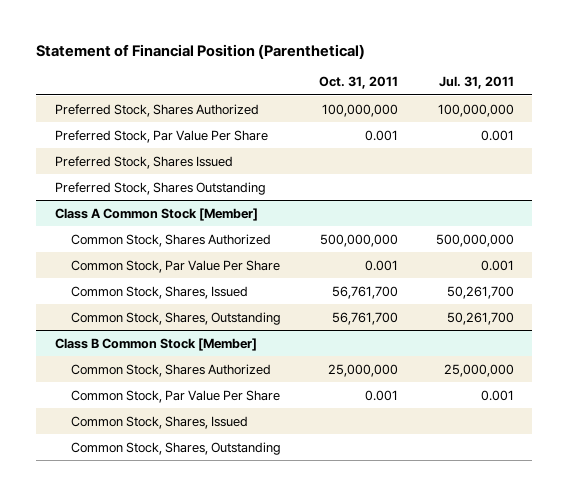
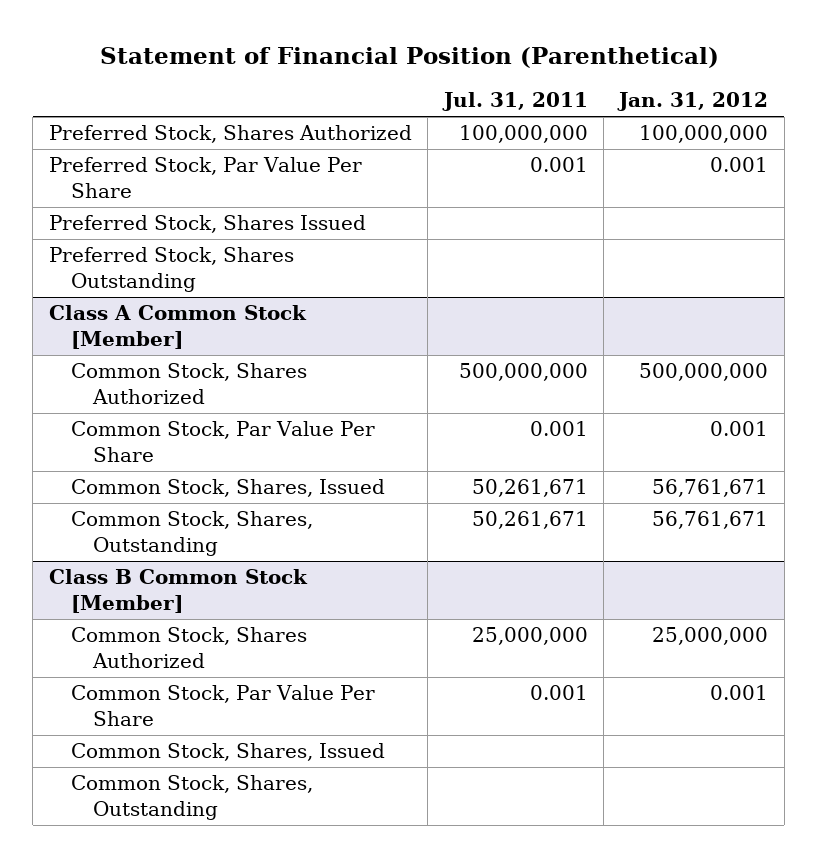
[318,76,398,90] Oct. 31, 2011 -> none
none -> [617,92,769,112] Jan. 31, 2012
[446,285,514,299] 50,261,700 -> [471,479,588,498] 50,261,671
[446,311,514,325] 50,261,700 -> [471,511,588,530] 50,261,671

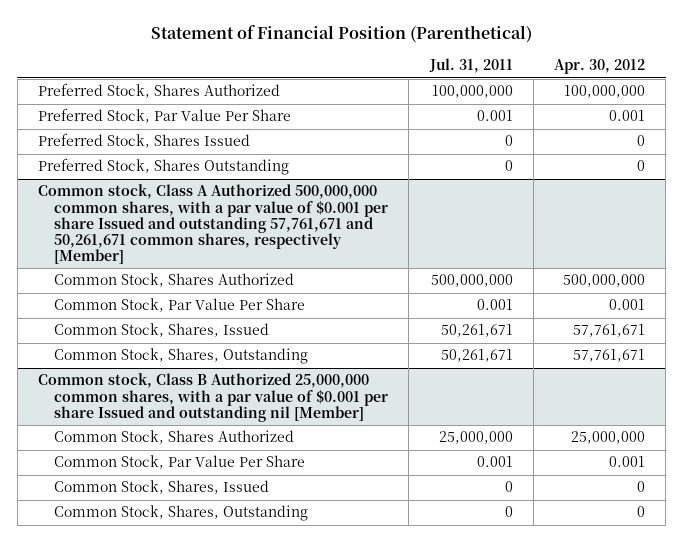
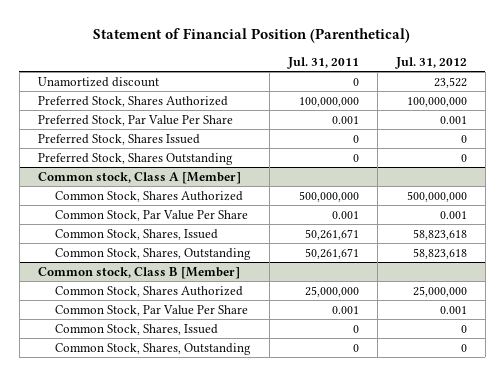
[553,59,645,75] Apr. 30, 2012 -> none
none -> [394,57,467,70] Jul. 31, 2012
none -> [37,76,159,87] Unamortized discount
[38,184,389,264] Common stock, Class A Authorized 500,000,000 common shares, with a par value of $0.001 per share Issued and outstanding 57,761,671 and 50,261,671 common shares, respectively [Member] -> none
none -> [37,171,241,184] Common stock, Class A [Member]
[38,373,389,422] Common stock, Class B Authorized 25,000,000 common shares, with a par value of $0.001 per share Issued and outstanding nil [Member] -> none
none -> [37,266,240,279] Common stock, Class B [Member]

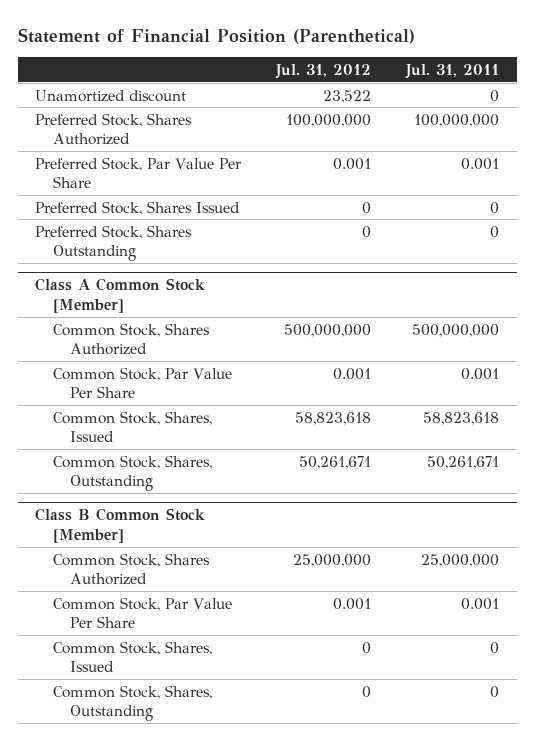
[37,171,241,184] Common stock, Class A [Member] -> [35,278,206,313] Class A Common Stock [Member]
[304,228,359,240] 50,261,671 -> [423,411,500,425] 58,823,618
[412,247,467,259] 58,823,618 -> [299,455,372,469] 50,261,671
[37,266,240,279] Common stock, Class B [Member] -> [35,508,206,543] Class B Common Stock [Member]

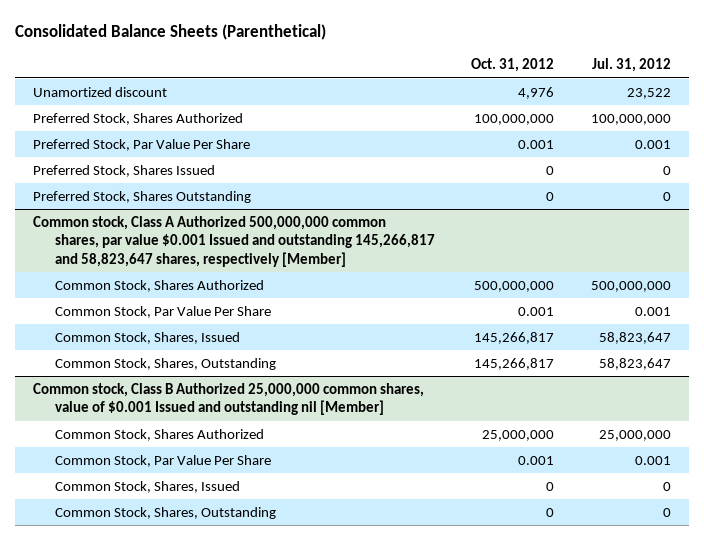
[17,27,415,44] Statement of Financial Position (Parenthetical) -> [15,24,327,41] Consolidated Balance Sheets (Parenthetical)
[405,63,500,79] Jul. 31, 2011 -> none
none -> [471,58,555,73] Oct. 31, 2012
[35,278,206,313] Class A Common Stock [Member] -> none
none -> [33,215,435,267] Common stock, Class A Authorized 500,000,000 common shares, par value $0.001 Issued and outstanding 145,266,817 and 58,823,647 shares, respectively [Member]
[35,508,206,543] Class B Common Stock [Member] -> none
[295,411,372,425] 58,823,618 -> [598,331,671,344] 58,823,647
[299,455,372,469] 50,261,671 -> [598,357,671,370] 58,823,647
none -> [33,382,425,416] Common stock, Class B Authorized 25,000,000 common shares, value of $0.001 Issued and outstanding nil [Member]

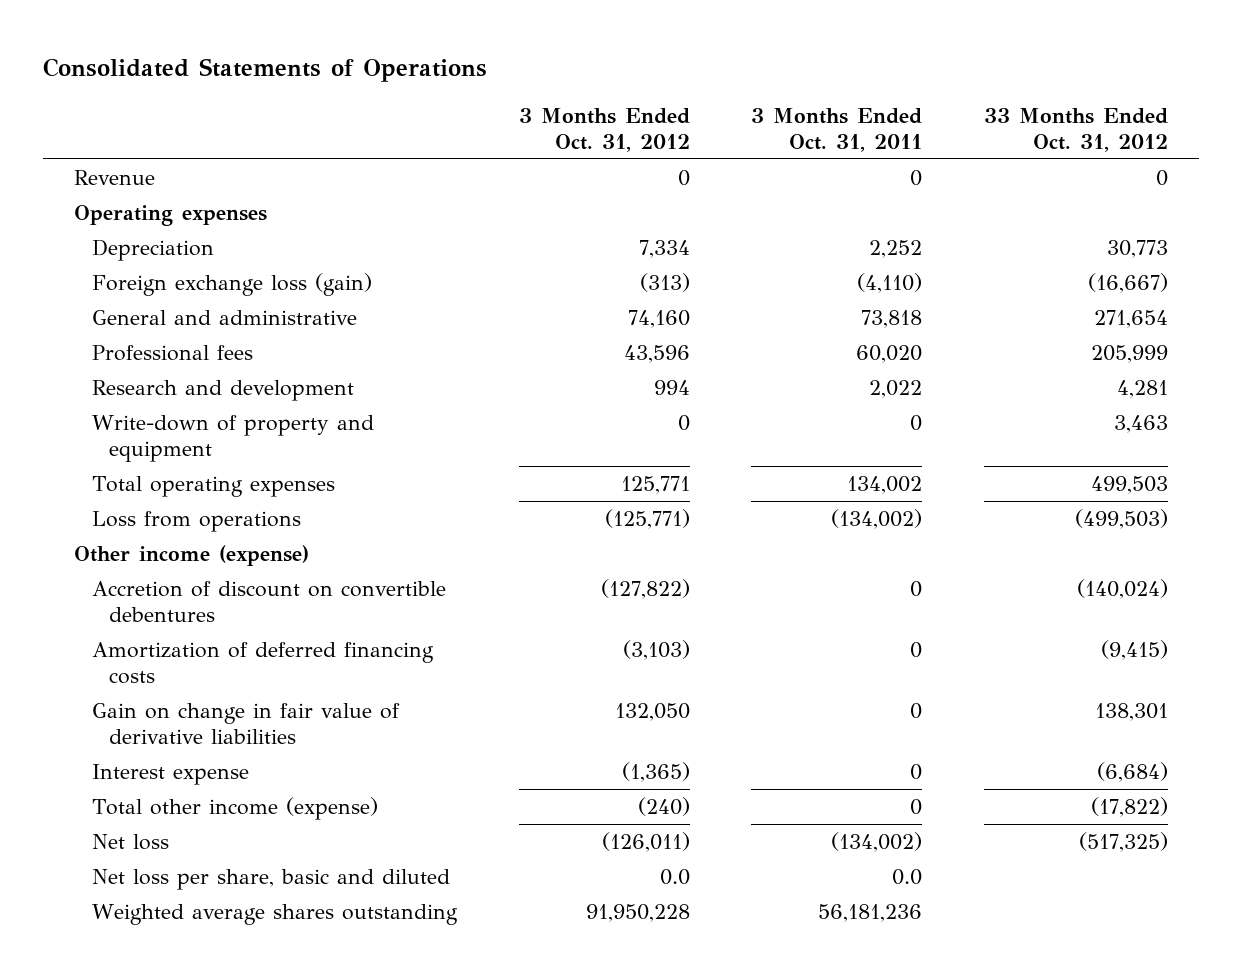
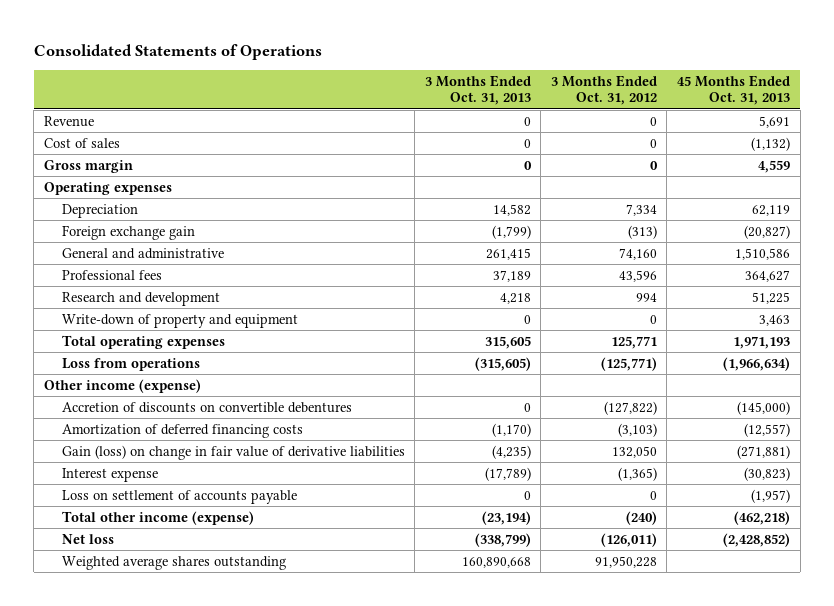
[751,107,923,152] 3 Months Ended Oct. 31, 2011 -> none
[984,107,1169,152] 33 Months Ended Oct. 31, 2012 -> none
none -> [424,75,531,106] 3 Months Ended Oct. 31, 2013
none -> [677,75,791,106] 45 Months Ended Oct. 31, 2013
none -> [43,137,120,148] Cost of sales
none -> [43,159,133,173] Gross margin
[91,272,372,296] Foreign exchange loss (gain) -> [61,224,195,240] Foreign exchange gain
[91,580,446,622] Accretion of discount on convertible debentures -> [61,401,352,413] Accretion of discounts on convertible debentures
[91,702,400,744] Gain on change in fair value of derivative liabilities -> [61,444,405,460] Gain (loss) on change in fair value of derivative liabilities
none -> [61,489,297,504] Loss on settlement of accounts payable
[91,868,450,890] Net loss per share, basic and diluted -> none

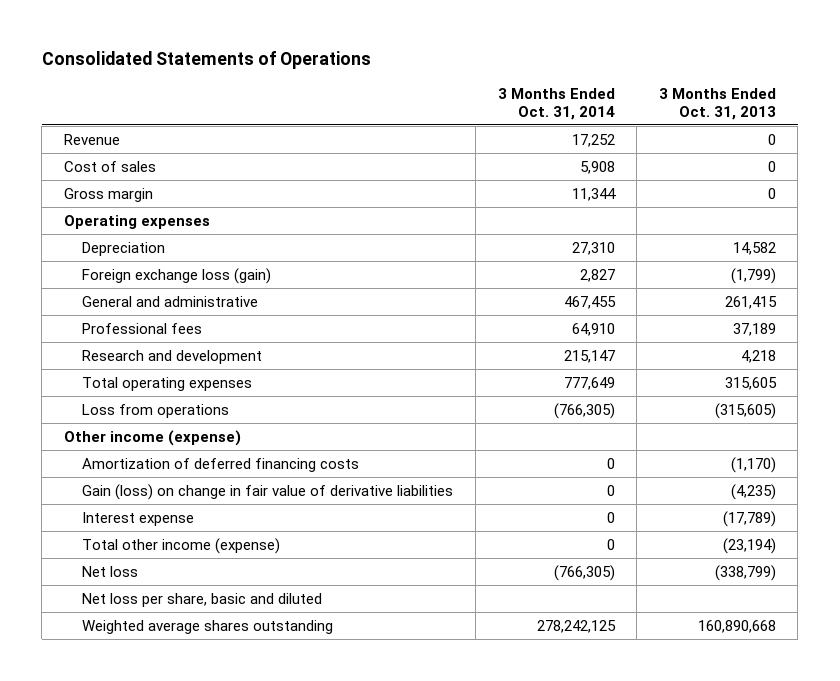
[550,75,657,106] 3 Months Ended Oct. 31, 2012 -> none
[677,75,791,106] 45 Months Ended Oct. 31, 2013 -> none
none -> [497,88,615,120] 3 Months Ended Oct. 31, 2014
[61,224,195,240] Foreign exchange gain -> [82,267,272,284] Foreign exchange loss (gain)
[61,313,298,328] Write-down of property and equipment -> none
[61,401,352,413] Accretion of discounts on convertible debentures -> none
[61,489,297,504] Loss on settlement of accounts payable -> none
none -> [82,592,323,607] Net loss per share, basic and diluted

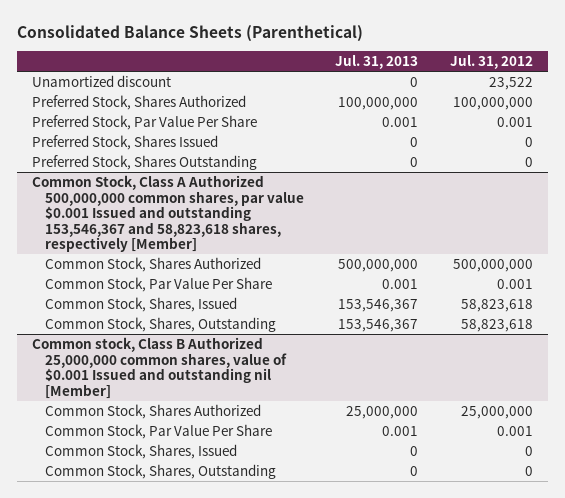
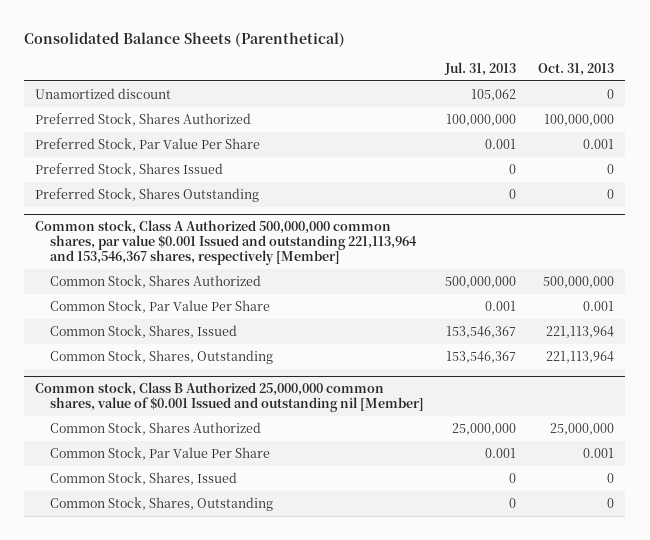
[449,54,533,69] Jul. 31, 2012 -> none
none -> [538,62,615,76] Oct. 31, 2013
[410,76,419,87] 0 -> [471,88,517,101] 105,062
[32,174,305,253] Common Stock, Class A Authorized 500,000,000 common shares, par value $0.001 Issued and outstanding 153,546,367 and 58,823,618 shares, respectively [Member] -> [35,220,417,266] Common stock, Class A Authorized 500,000,000 common shares, par value $0.001 Issued and outstanding 221,113,964 and 153,546,367 shares, respectively [Member]

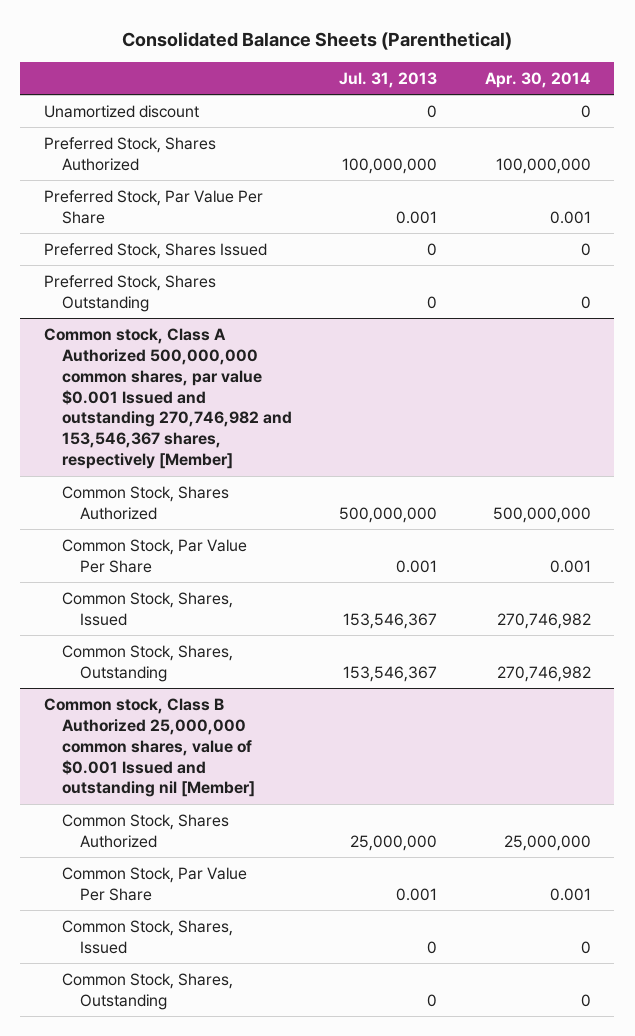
[538,62,615,76] Oct. 31, 2013 -> none
none -> [484,71,591,88] Apr. 30, 2014
[471,88,517,101] 105,062 -> [427,104,438,118] 0
[35,220,417,266] Common stock, Class A Authorized 500,000,000 common shares, par value $0.001 Issued and outstanding 221,113,964 and 153,546,367 shares, respectively [Member] -> [43,327,293,470] Common stock, Class A Authorized 500,000,000 common shares, par value $0.001 Issued and outstanding 270,746,982 and 153,546,367 shares, respectively [Member]

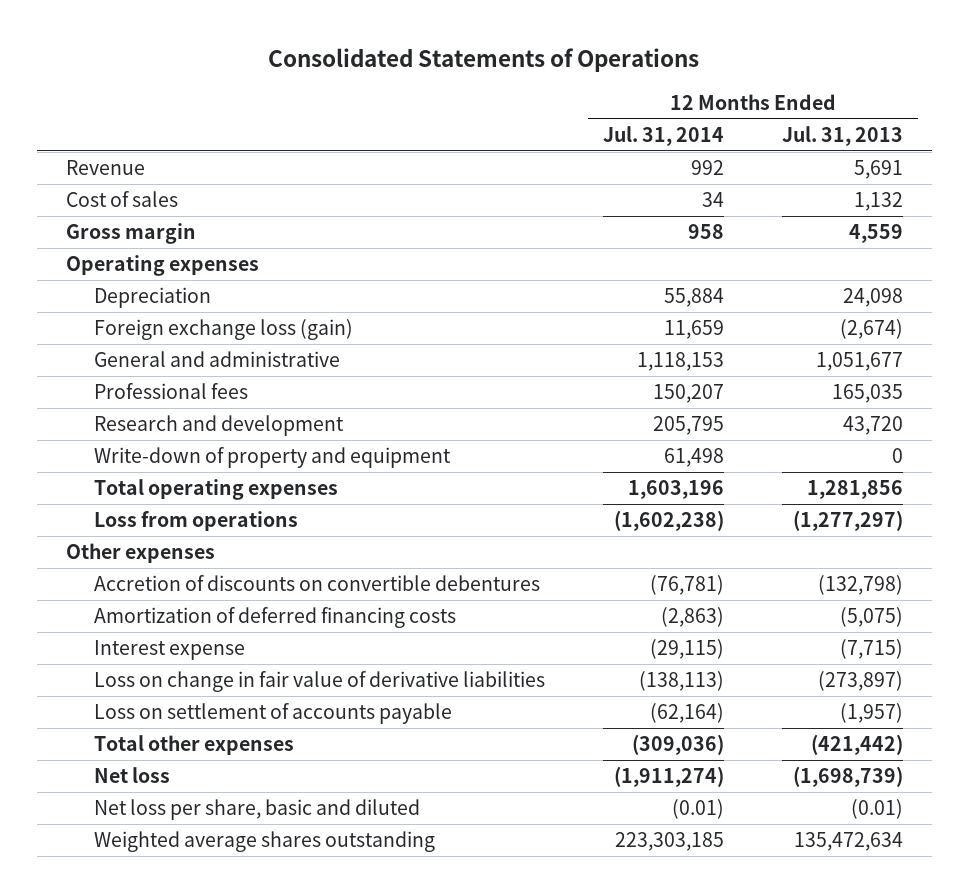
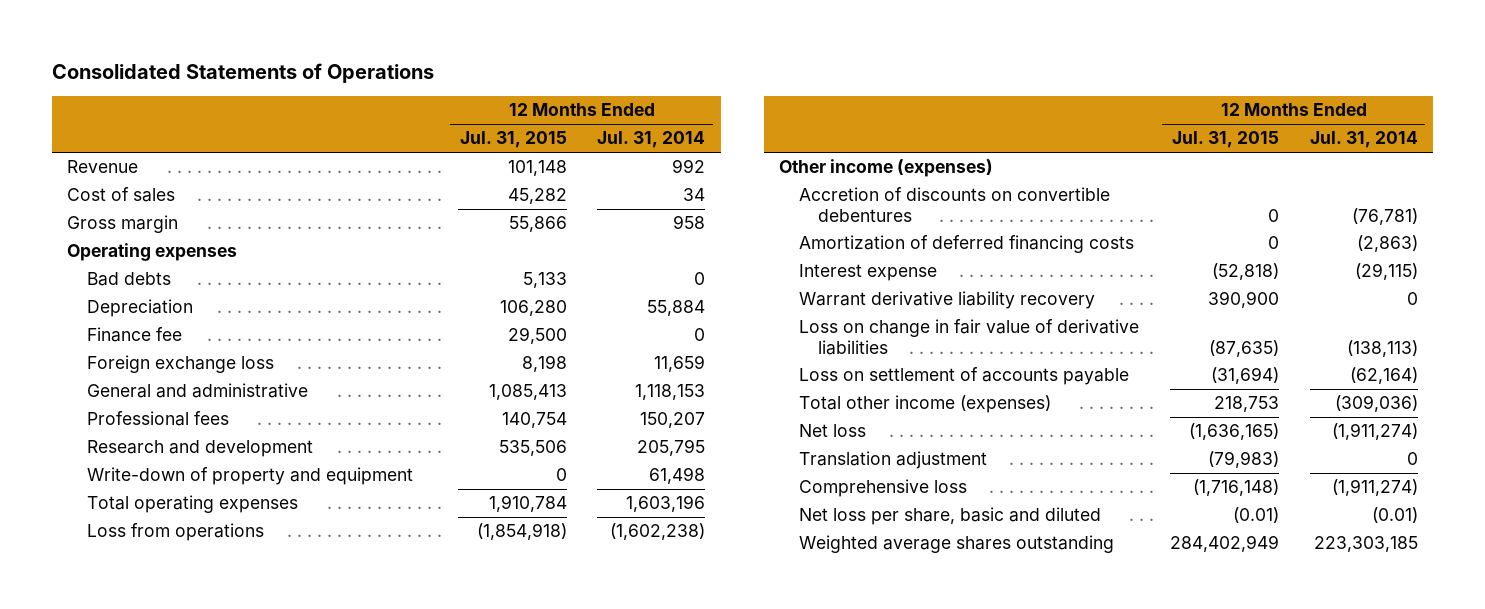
[781,126,903,147] Jul. 31, 2013 -> none
none -> [459,131,567,149] Jul. 31, 2015
none -> [86,272,171,287] Bad debts
none -> [86,327,182,343] Finance fee
[93,319,353,341] Foreign exchange loss (gain) -> [86,355,274,374] Foreign exchange loss
[65,543,215,564] Other expenses -> [779,159,994,178] Other income (expenses)
none -> [798,291,1095,310] Warrant derivative liability recovery
[93,735,294,756] Total other expenses -> [798,395,1051,414] Total other income (expenses)
none -> [798,451,987,470] Translation adjustment
none -> [798,479,967,498] Comprehensive loss

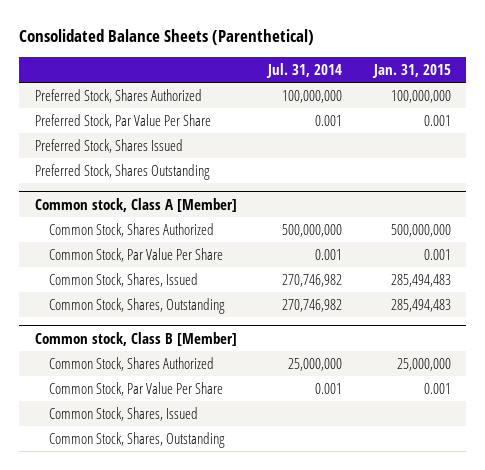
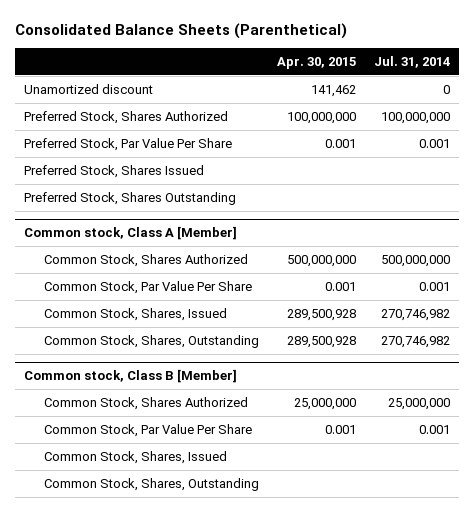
[371,63,451,78] Jan. 31, 2015 -> none
none -> [277,57,357,70] Apr. 30, 2015
none -> [24,84,154,95] Unamortized discount

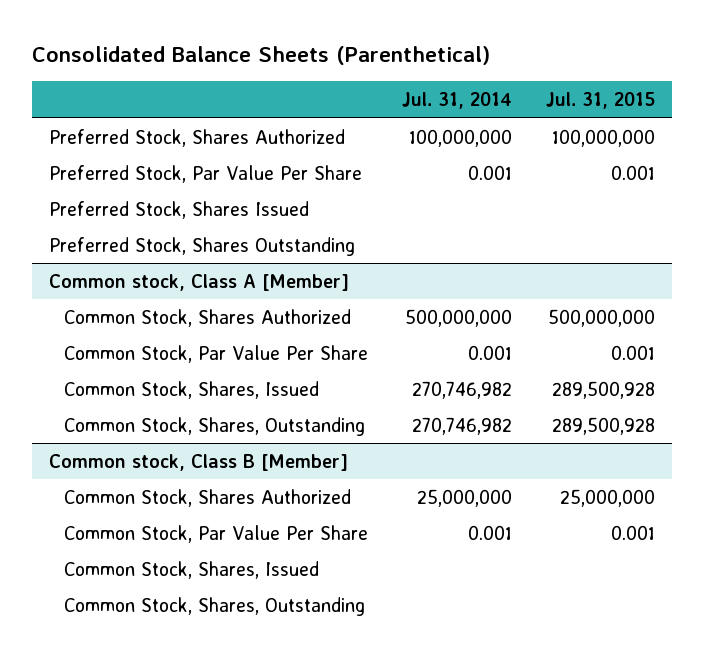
[277,57,357,70] Apr. 30, 2015 -> none
none -> [546,92,656,110] Jul. 31, 2015
[24,84,154,95] Unamortized discount -> none

